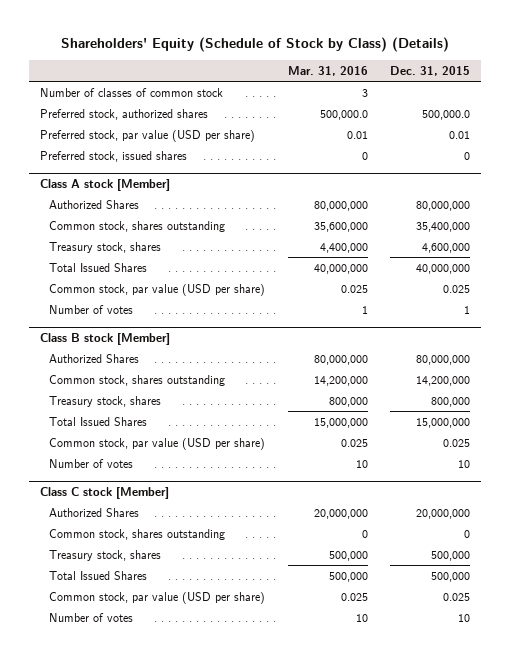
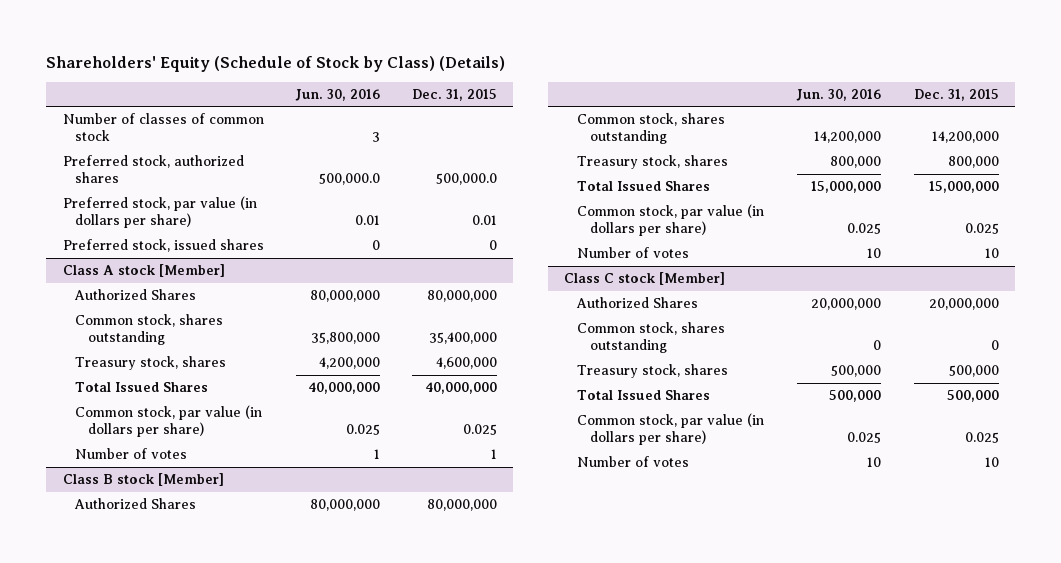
[287,66,368,77] Mar. 31, 2016 -> none
none -> [294,88,380,101] Jun. 30, 2016
[40,129,256,142] Preferred stock, par value (USD per share) -> [62,196,257,228] Preferred stock, par value (in dollars per share)
[48,283,265,296] Common stock, par value (USD per share) -> [75,405,263,437] Common stock, par value (in dollars per share)
[48,437,265,450] Common stock, par value (USD per share) -> [576,204,764,236] Common stock, par value (in dollars per share)
[48,591,265,604] Common stock, par value (USD per share) -> [576,413,764,445] Common stock, par value (in dollars per share)

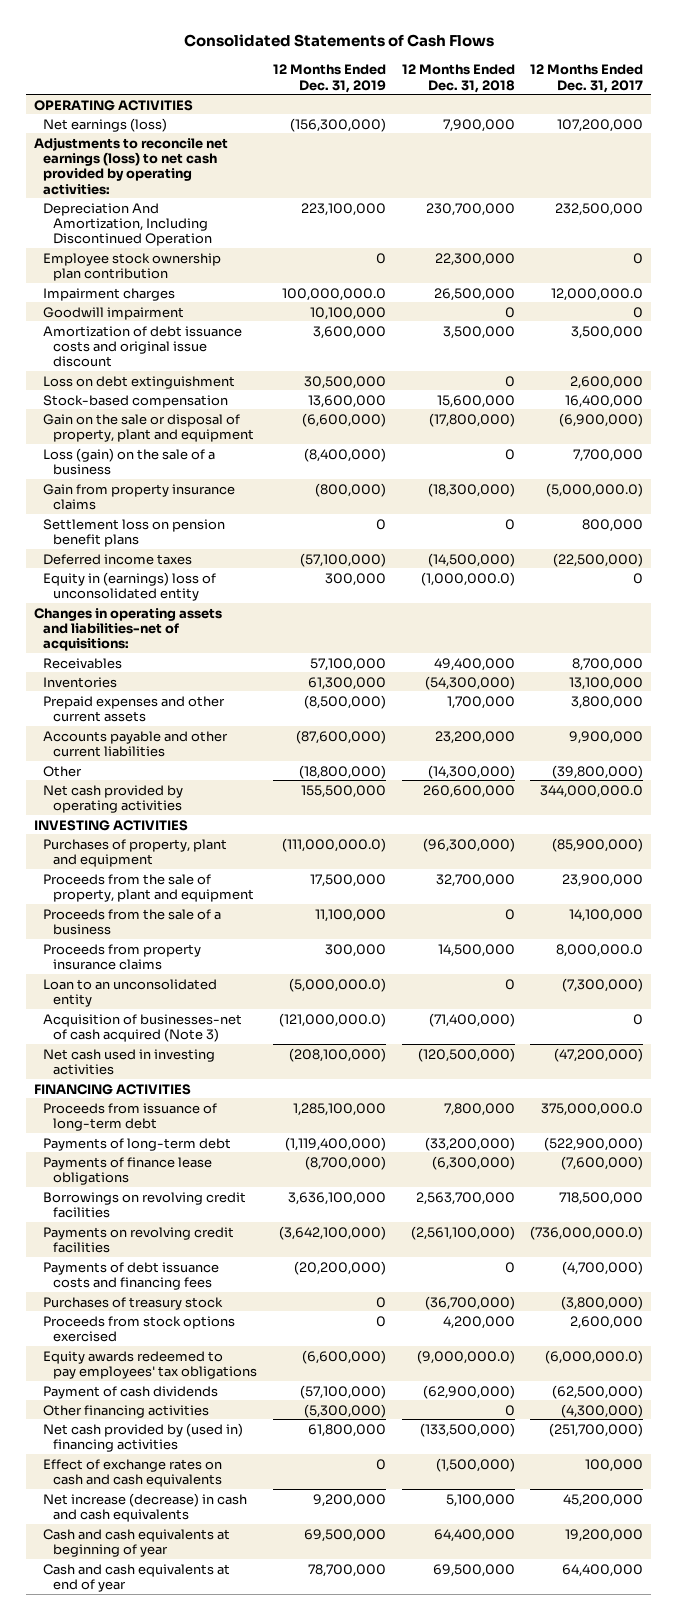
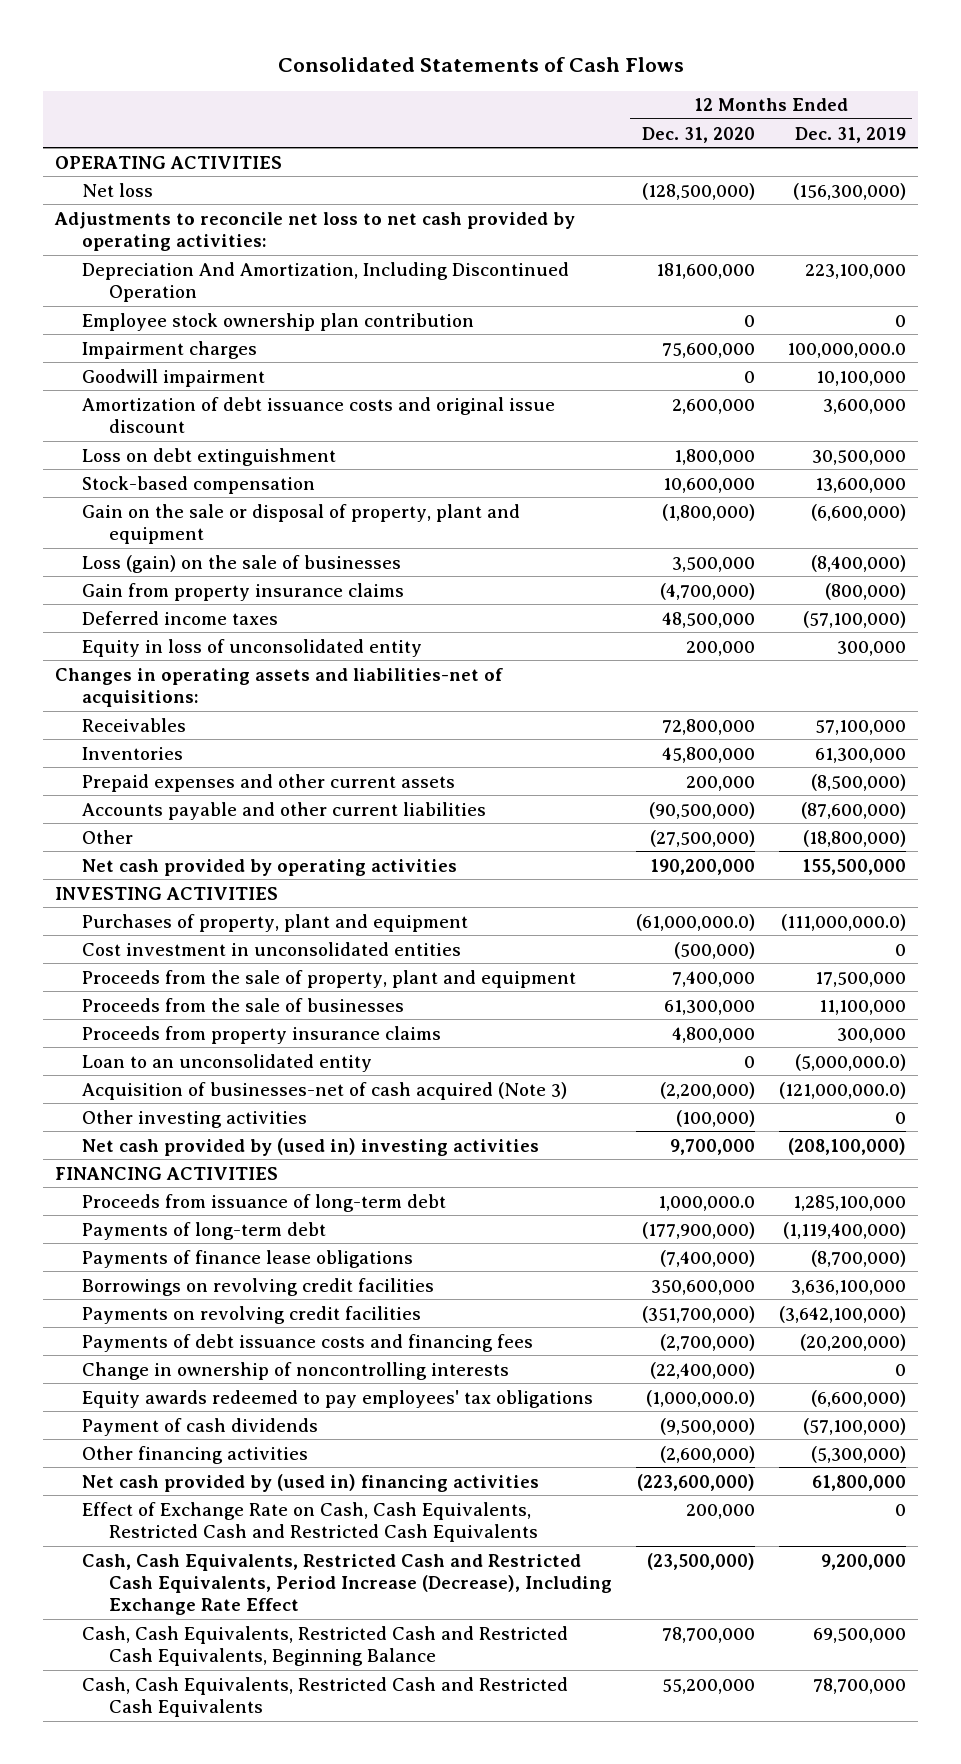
[401,64,515,93] 12 Months Ended Dec. 31, 2018 -> none
[530,64,644,93] 12 Months Ended Dec. 31, 2017 -> none
none -> [642,126,756,143] Dec. 31, 2020
[43,117,168,132] Net earnings (loss) -> [82,182,154,197] Net loss
[33,136,228,195] Adjustments to reconcile net earnings (loss) to net cash provided by operating activities: -> [54,211,576,252] Adjustments to reconcile net loss to net cash provided by operating activities:
[43,447,216,475] Loss (gain) on the sale of a business -> [82,554,402,573] Loss (gain) on the sale of businesses
[43,518,226,547] Settlement loss on pension benefit plans -> none
[43,571,217,601] Equity in (earnings) loss of unconsolidated entity -> [82,638,423,657] Equity in loss of unconsolidated entity
none -> [82,941,462,956] Cost investment in unconsolidated entities
[43,908,222,935] Proceeds from the sale of a business -> [82,997,405,1012] Proceeds from the sale of businesses
none -> [82,1109,308,1128] Other investing activities
[43,1048,216,1075] Net cash used in investing activities -> [82,1137,540,1156] Net cash provided by (used in) investing activities
[43,1296,224,1310] Purchases of treasury stock -> none
[43,1315,236,1342] Proceeds from stock options exercised -> none
none -> [82,1361,510,1380] Change in ownership of noncontrolling interests
[43,1492,248,1522] Net increase (decrease) in cash and cash equivalents -> none
[43,1458,223,1487] Effect of exchange rates on cash and cash equivalents -> [82,1501,539,1543] Effect of Exchange Rate on Cash, Cash Equivalents, Restricted Cash and Restricted Cash Equivalents
none -> [82,1553,613,1616] Cash, Cash Equivalents, Restricted Cash and Restricted Cash Equivalents, Period Increase (Decrease), Including Exchange Rate Effect
[43,1528,231,1557] Cash and cash equivalents at beginning of year -> [82,1625,569,1667] Cash, Cash Equivalents, Restricted Cash and Restricted Cash Equivalents, Beginning Balance
[43,1563,231,1592] Cash and cash equivalents at end of year -> [82,1676,569,1718] Cash, Cash Equivalents, Restricted Cash and Restricted Cash Equivalents

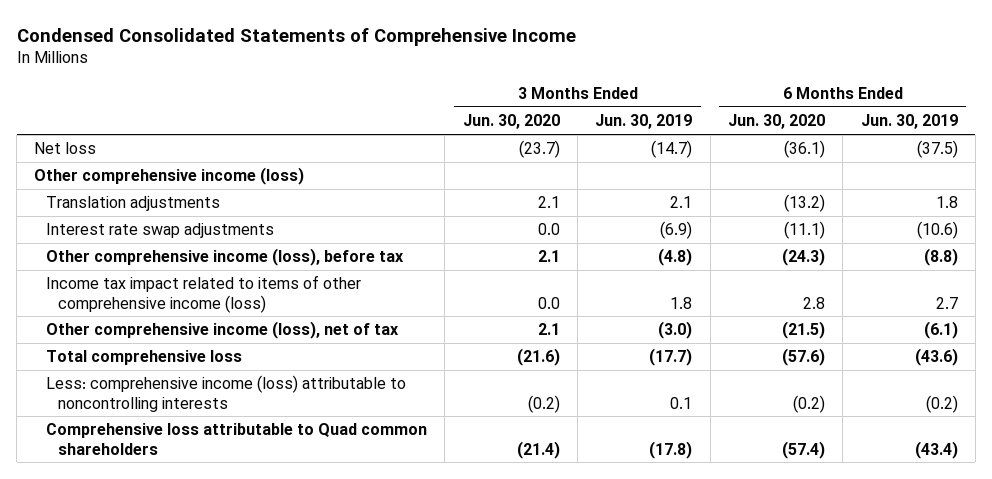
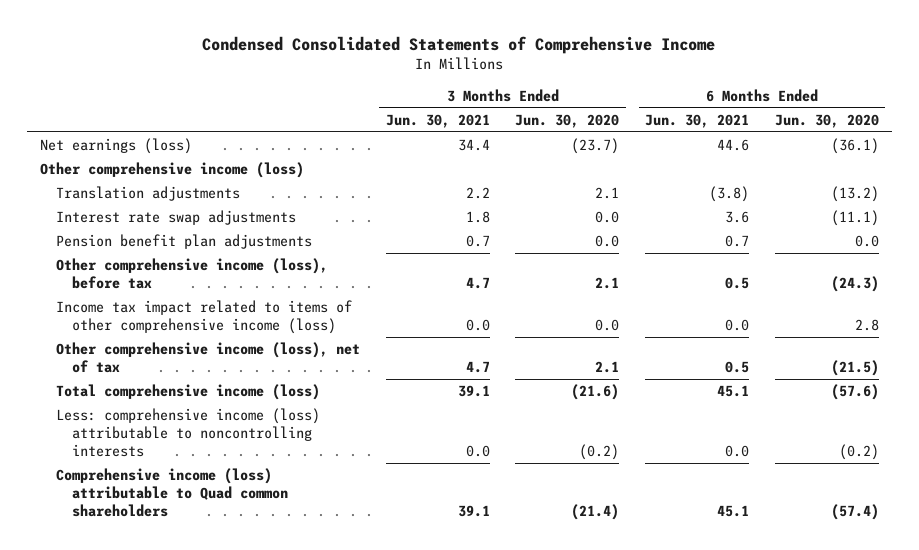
[595,114,693,130] Jun. 30, 2019 -> none
[860,114,958,130] Jun. 30, 2019 -> none
none -> [385,113,490,128] Jun. 30, 2021
none -> [645,113,750,128] Jun. 30, 2021
[34,142,97,155] Net loss -> [39,138,192,155] Net earnings (loss)
none -> [56,234,313,250] Pension benefit plan adjustments
[46,350,243,366] Total comprehensive loss -> [56,384,321,401] Total comprehensive income (loss)
[46,423,428,455] Comprehensive loss attributable to Quad common shareholders -> [56,468,289,518] Comprehensive income (loss) attributable to Quad common shareholders

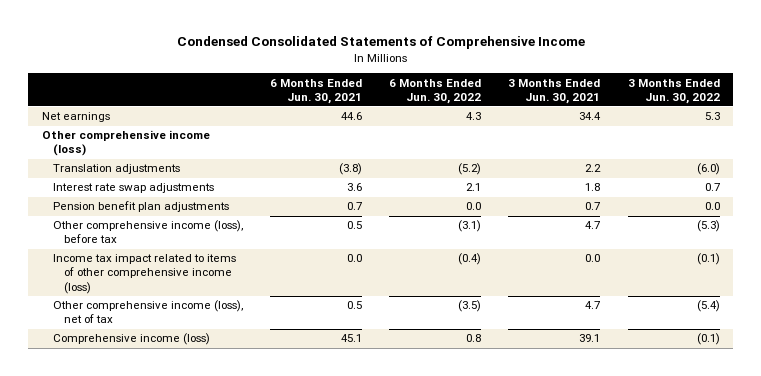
[515,113,620,128] Jun. 30, 2020 -> none
[774,113,879,128] Jun. 30, 2020 -> none
none -> [389,78,482,104] 6 Months Ended Jun. 30, 2022
none -> [627,78,720,104] 3 Months Ended Jun. 30, 2022
[39,138,192,155] Net earnings (loss) -> [41,112,110,123] Net earnings
[56,384,321,401] Total comprehensive income (loss) -> none
[56,408,321,458] Less: comprehensive income (loss) attributable to noncontrolling interests -> none
[56,468,289,518] Comprehensive income (loss) attributable to Quad common shareholders -> [52,333,210,346] Comprehensive income (loss)

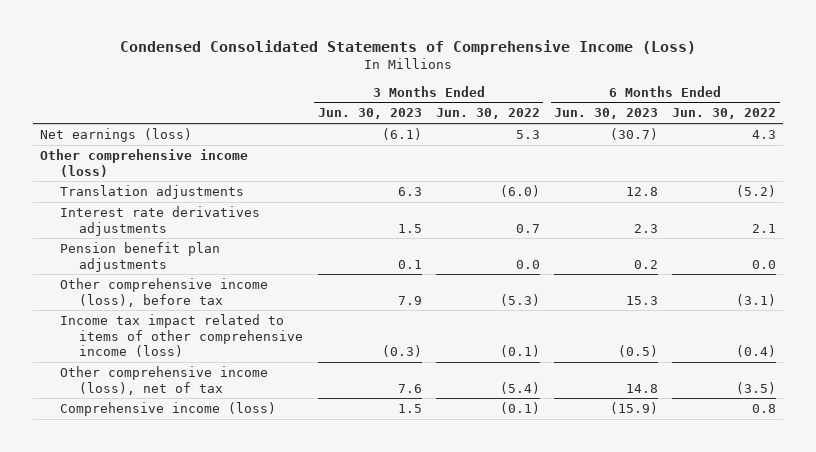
[176,35,585,49] Condensed Consolidated Statements of Comprehensive Income -> [120,40,697,56] Condensed Consolidated Statements of Comprehensive Income (Loss)
[269,78,362,104] 6 Months Ended Jun. 30, 2021 -> none
[508,78,601,104] 3 Months Ended Jun. 30, 2021 -> none
none -> [317,108,422,120] Jun. 30, 2023
none -> [554,108,659,120] Jun. 30, 2023
[41,112,110,123] Net earnings -> [39,127,192,142] Net earnings (loss)
[52,183,214,194] Interest rate swap adjustments -> [59,205,260,236] Interest rate derivatives adjustments

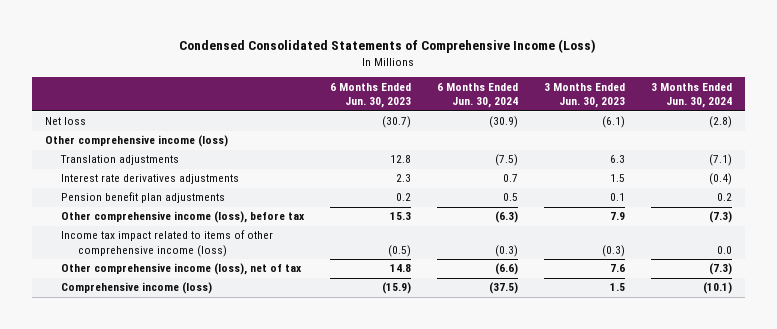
[435,108,540,120] Jun. 30, 2022 -> none
[672,108,777,120] Jun. 30, 2022 -> none
none -> [437,82,519,109] 6 Months Ended Jun. 30, 2024
none -> [650,82,732,109] 3 Months Ended Jun. 30, 2024
[39,127,192,142] Net earnings (loss) -> [44,117,86,126] Net loss

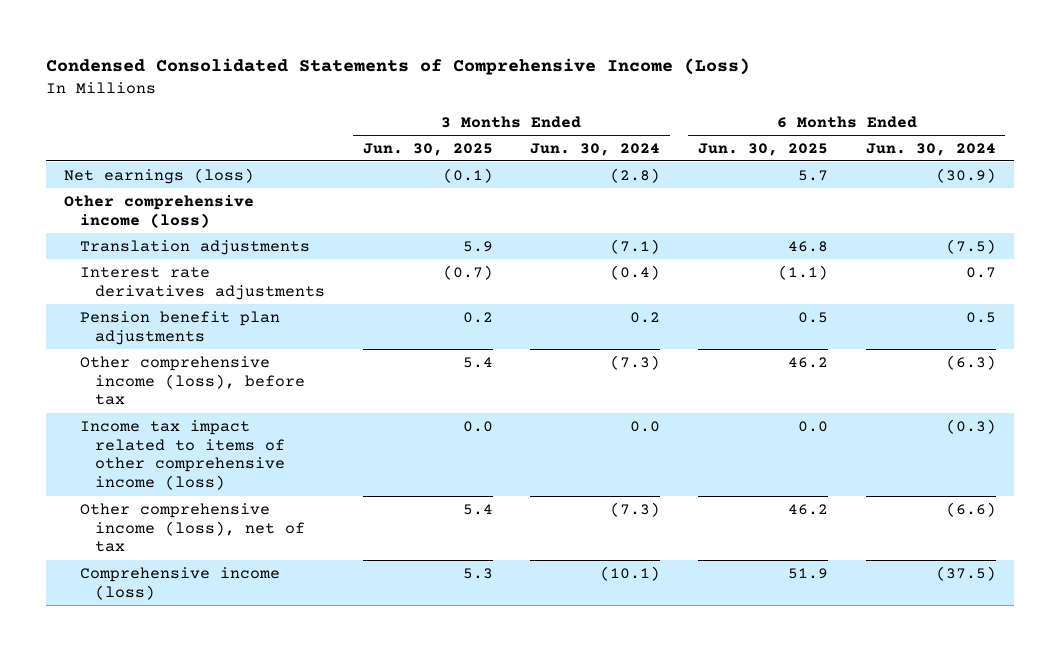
[330,82,412,109] 6 Months Ended Jun. 30, 2023 -> none
[544,82,626,109] 3 Months Ended Jun. 30, 2023 -> none
none -> [362,142,493,156] Jun. 30, 2025
none -> [697,142,828,156] Jun. 30, 2025
[44,117,86,126] Net loss -> [64,167,255,184] Net earnings (loss)

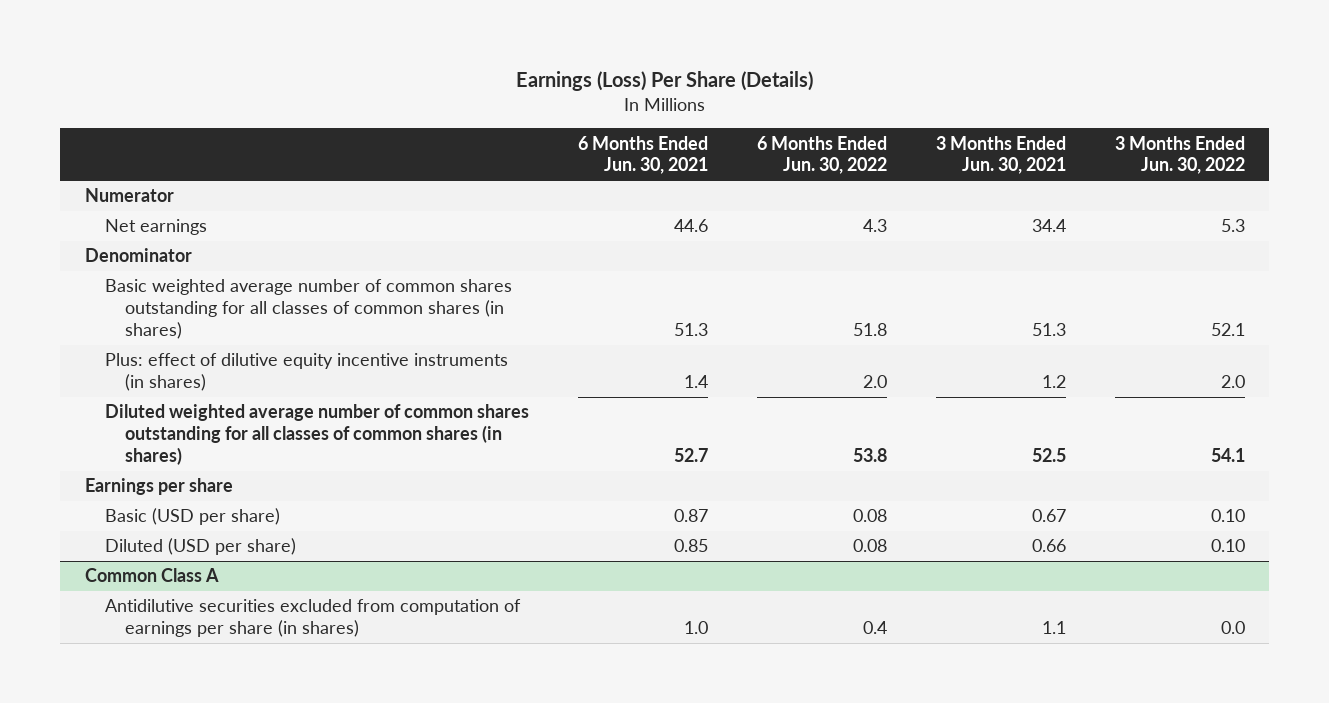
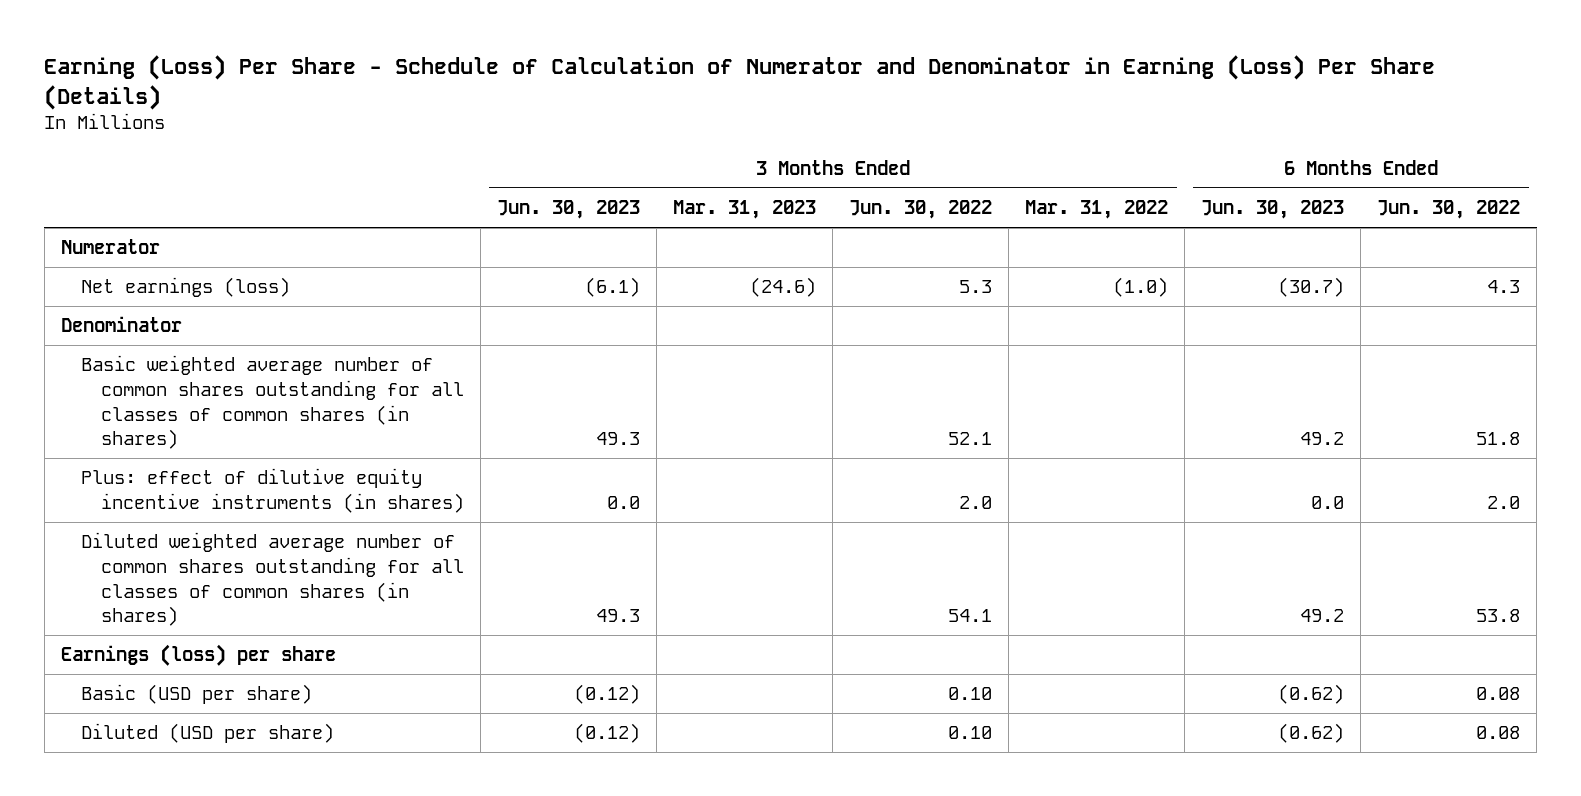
[515,71,813,92] Earnings (Loss) Per Share (Details) -> [44,54,1436,110] Earning (Loss) Per Share - Schedule of Calculation of Numerator and Denominator in Earning (Loss) Per Share (Details)
[577,135,708,175] 6 Months Ended Jun. 30, 2021 -> none
[935,135,1066,175] 3 Months Ended Jun. 30, 2021 -> none
none -> [497,200,641,220] Jun. 30, 2023
none -> [673,200,817,220] Mar. 31, 2023
none -> [1025,200,1169,220] Mar. 31, 2022
none -> [1201,200,1345,220] Jun. 30, 2023
[104,219,207,236] Net earnings -> [80,277,290,298] Net earnings (loss)
[84,478,233,496] Earnings per share -> [60,644,336,667] Earnings (loss) per share
[84,568,219,583] Common Class A -> none
[104,599,521,638] Antidilutive securities excluded from computation of earnings per share (in shares) -> none

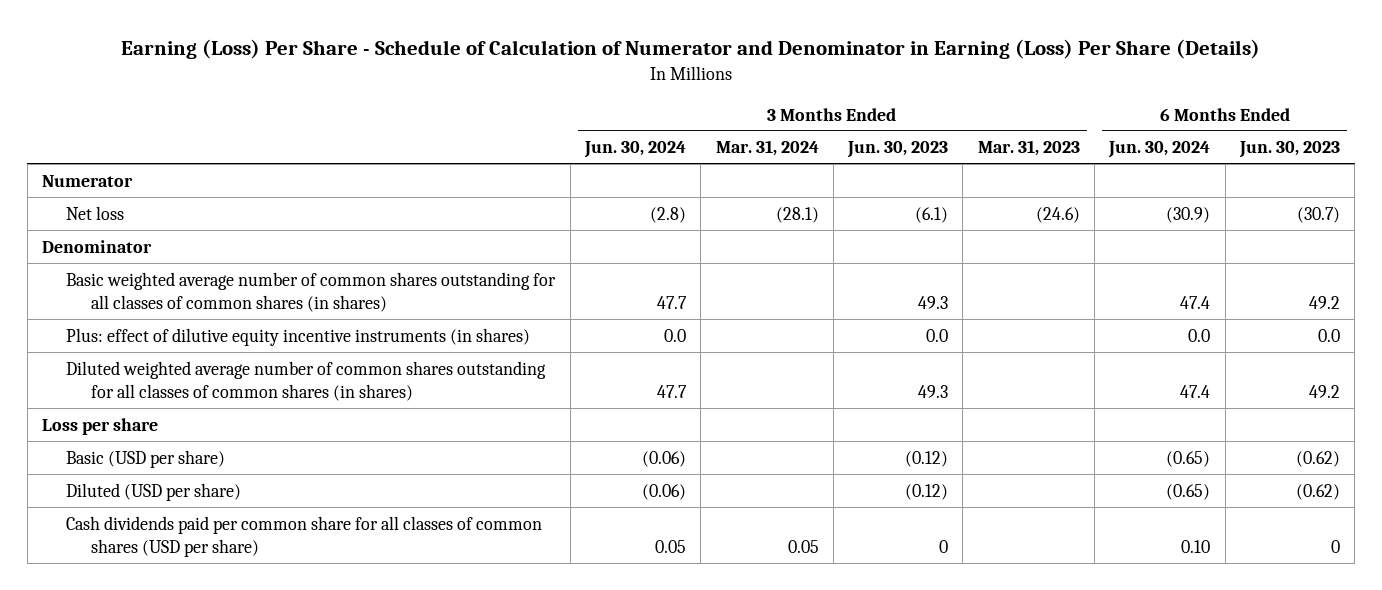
[849,200,993,220] Jun. 30, 2022 -> none
[1025,200,1169,220] Mar. 31, 2022 -> none
[1377,200,1521,220] Jun. 30, 2022 -> none
none -> [584,141,687,159] Jun. 30, 2024
none -> [715,140,819,157] Mar. 31, 2024
none -> [1108,141,1211,159] Jun. 30, 2024
[80,277,290,298] Net earnings (loss) -> [66,205,125,220] Net loss
[60,644,336,667] Earnings (loss) per share -> [41,417,158,435] Loss per share
none -> [66,515,543,558] Cash dividends paid per common share for all classes of common shares (USD per share)

